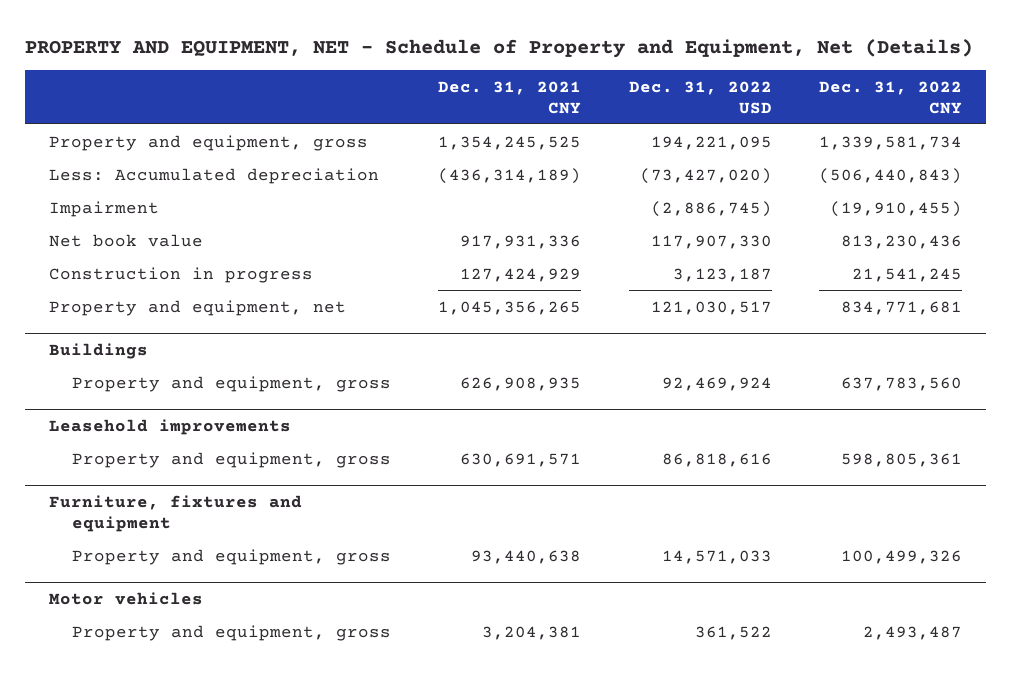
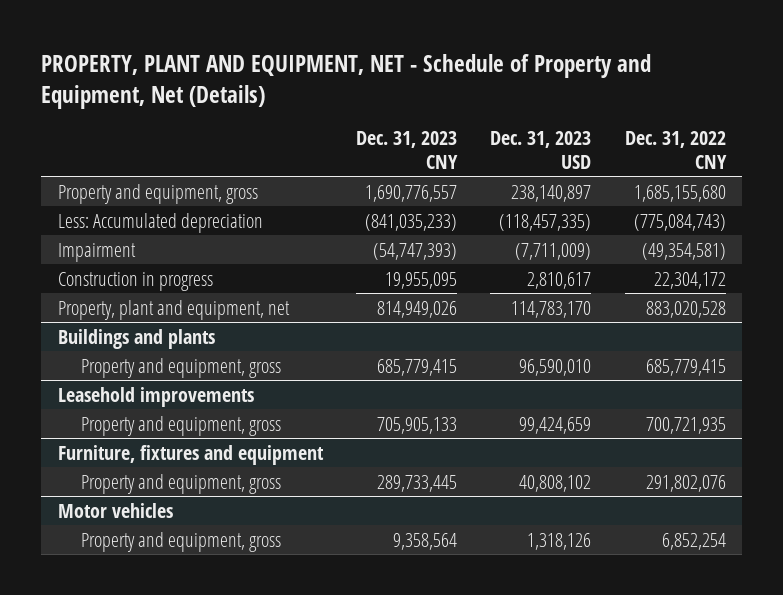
[25,38,974,58] PROPERTY AND EQUIPMENT, NET - Schedule of Property and Equipment, Net (Details) -> [41,54,652,110] PROPERTY, PLANT AND EQUIPMENT, NET - Schedule of Property and Equipment, Net (Details)
[438,80,582,114] Dec. 31, 2021 CNY -> none
[628,80,772,114] Dec. 31, 2022 USD -> none
none -> [356,131,459,169] Dec. 31, 2023 CNY
none -> [490,131,592,169] Dec. 31, 2023 USD
[48,233,203,247] Net book value -> none
[819,135,963,150] 1,339,581,734 -> [633,184,726,202] 1,685,155,680
[819,167,963,184] (506,440,843) -> [633,213,726,231] (775,084,743)
[830,200,963,217] (19,910,455) -> [641,242,726,260] (49,354,581)
[852,267,963,282] 21,541,245 -> [653,271,726,289] 22,304,172
[48,299,346,316] Property and equipment, net -> [57,299,290,320] Property, plant and equipment, net
[841,300,963,315] 834,771,681 -> [645,300,726,318] 883,020,528
[48,342,148,359] Buildings -> [57,328,215,349] Buildings and plants
[841,376,963,391] 637,783,560 -> [645,358,726,376] 685,779,415
[841,452,963,467] 598,805,361 -> [645,416,726,434] 700,721,935
[841,549,963,564] 100,499,326 -> [645,474,726,492] 291,802,076
[863,625,963,640] 2,493,487 -> [661,532,726,550] 6,852,254

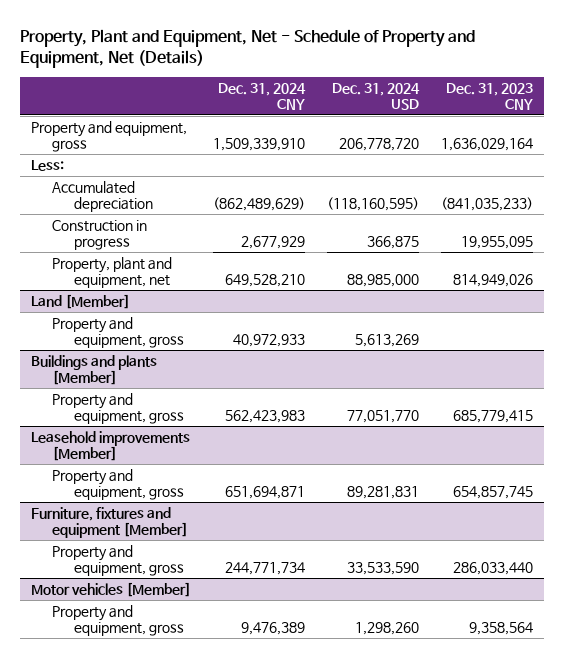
[41,54,652,110] PROPERTY, PLANT AND EQUIPMENT, NET - Schedule of Property and Equipment, Net (Details) -> [20,28,476,69] Property, Plant and Equipment, Net - Schedule of Property and Equipment, Net (Details)
[490,131,592,169] Dec. 31, 2023 USD -> none
[624,131,727,169] Dec. 31, 2022 CNY -> none
none -> [218,82,307,110] Dec. 31, 2024 CNY
none -> [331,82,420,110] Dec. 31, 2024 USD
[57,242,136,262] Impairment -> none
[365,184,458,202] 1,690,776,557 -> [440,138,533,152] 1,636,029,164
none -> [31,159,65,171] Less:
[57,212,263,233] Less: Accumulated depreciation -> [52,180,153,213] Accumulated depreciation
none -> [31,293,131,309] Land [Member]
none -> [52,316,184,349] Property and equipment, gross
[57,328,215,349] Buildings and plants -> [31,354,158,386] Buildings and plants [Member]
[57,386,254,407] Leasehold improvements -> [31,430,191,462] Leasehold improvements [Member]
[377,416,458,434] 705,905,133 -> [452,486,533,500] 654,857,745
[57,444,324,465] Furniture, fixtures and equipment -> [31,506,189,539] Furniture, fixtures and equipment [Member]
[377,474,458,492] 289,733,445 -> [452,562,533,576] 286,033,440
[57,502,173,518] Motor vehicles -> [31,581,192,597] Motor vehicles [Member]

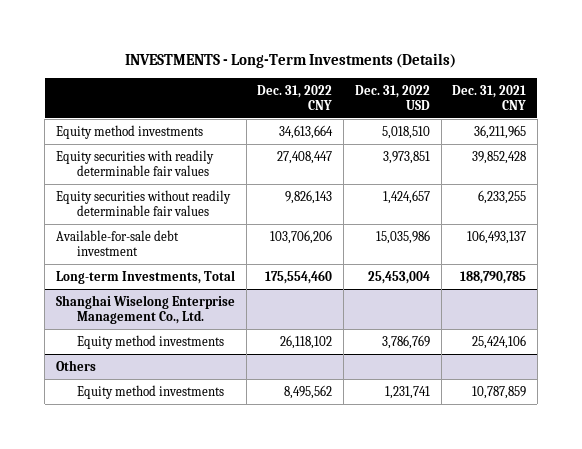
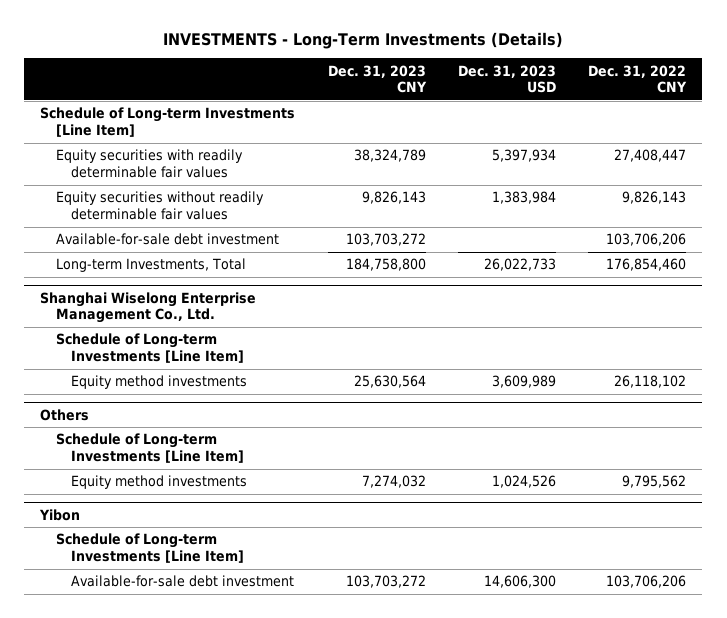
[354,84,430,111] Dec. 31, 2022 USD -> none
[452,84,527,111] Dec. 31, 2021 CNY -> none
none -> [327,64,427,94] Dec. 31, 2023 CNY
none -> [457,64,556,94] Dec. 31, 2023 USD
[56,124,204,139] Equity method investments -> none
none -> [40,107,296,137] Schedule of Long-term Investments [Line Item]
[265,269,333,284] 175,554,460 -> [606,258,687,272] 176,854,460
none -> [55,333,245,363] Schedule of Long-term Investments [Line Item]
none -> [55,433,245,463] Schedule of Long-term Investments [Line Item]
[284,384,333,399] 8,495,562 -> [622,475,687,489] 9,795,562
none -> [39,508,81,521] Yibon
none -> [55,533,245,563] Schedule of Long-term Investments [Line Item]
none -> [71,575,295,588] Available-for-sale debt investment

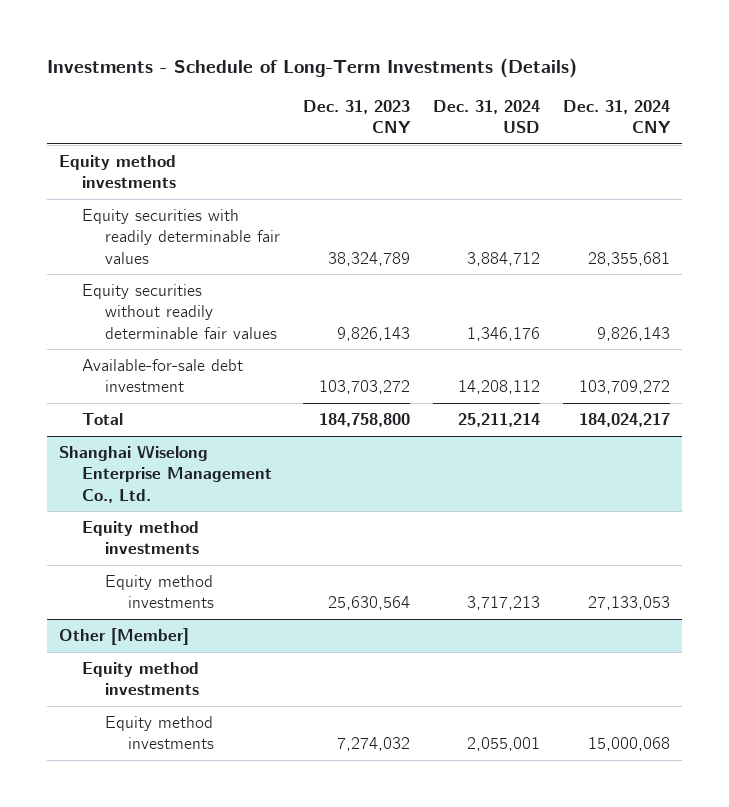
[163,32,564,50] INVESTMENTS - Long-Term Investments (Details) -> [47,57,578,78] Investments - Schedule of Long-Term Investments (Details)
[457,64,556,94] Dec. 31, 2023 USD -> none
[588,64,688,94] Dec. 31, 2022 CNY -> none
none -> [433,99,541,133] Dec. 31, 2024 USD
none -> [563,99,672,133] Dec. 31, 2024 CNY
[40,107,296,137] Schedule of Long-term Investments [Line Item] -> none
none -> [58,155,176,189] Equity method investments
[55,258,246,273] Long-term Investments, Total -> [81,413,123,426] Total
[55,333,245,363] Schedule of Long-term Investments [Line Item] -> none
none -> [81,521,199,555] Equity method investments
[55,433,245,463] Schedule of Long-term Investments [Line Item] -> none
[40,408,90,421] Others -> [58,628,189,646] Other [Member]
none -> [81,662,199,696] Equity method investments
[39,508,81,521] Yibon -> none
[55,533,245,563] Schedule of Long-term Investments [Line Item] -> none
[71,575,295,588] Available-for-sale debt investment -> none

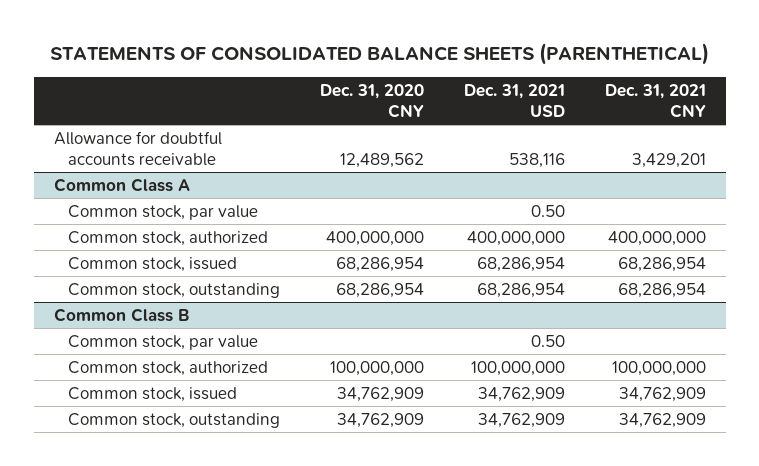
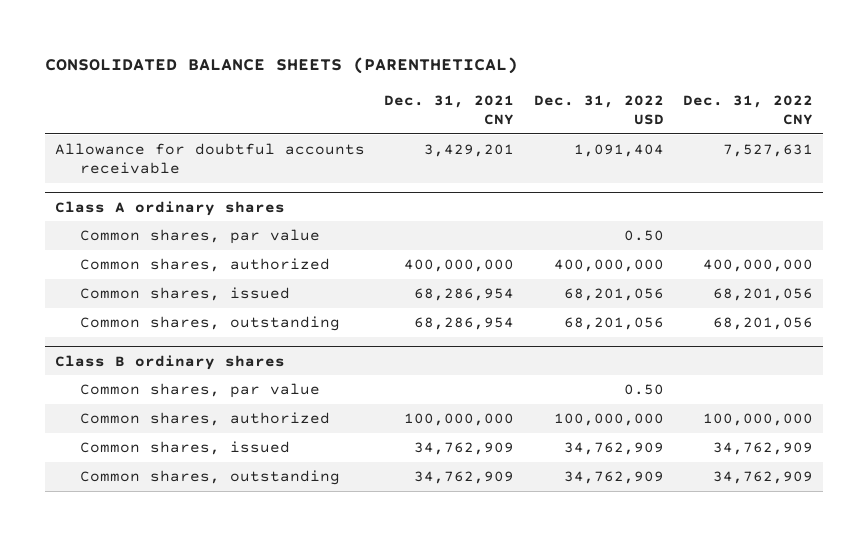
[49,43,709,66] STATEMENTS OF CONSOLIDATED BALANCE SHEETS (PARENTHETICAL) -> [44,56,518,74] CONSOLIDATED BALANCE SHEETS (PARENTHETICAL)
[320,84,425,118] Dec. 31, 2020 CNY -> none
[463,84,565,117] Dec. 31, 2021 USD -> none
none -> [533,95,664,125] Dec. 31, 2022 USD
none -> [683,95,814,125] Dec. 31, 2022 CNY
[53,178,190,193] Common Class A -> [54,200,285,216] Class A ordinary shares
[68,205,259,221] Common stock, par value -> [80,229,321,245] Common shares, par value
[68,231,269,247] Common stock, authorized -> [80,258,331,273] Common shares, authorized
[68,257,238,273] Common stock, issued -> [80,287,291,302] Common shares, issued
[68,283,281,299] Common stock, outstanding -> [80,316,341,332] Common shares, outstanding
[53,308,190,323] Common Class B -> [54,354,285,370] Class B ordinary shares
[68,335,259,351] Common stock, par value -> [80,383,321,399] Common shares, par value
[68,361,269,377] Common stock, authorized -> [80,412,331,427] Common shares, authorized
[68,387,238,403] Common stock, issued -> [80,441,291,456] Common shares, issued
[68,413,281,429] Common stock, outstanding -> [80,470,341,486] Common shares, outstanding

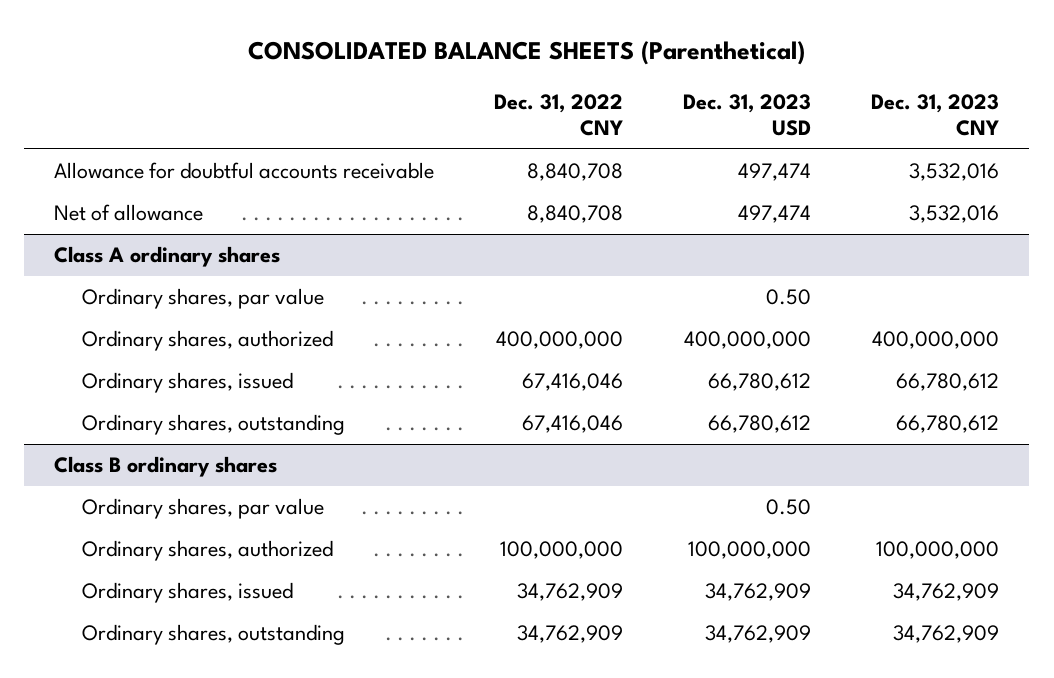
[44,56,518,74] CONSOLIDATED BALANCE SHEETS (PARENTHETICAL) -> [247,40,805,65] CONSOLIDATED BALANCE SHEETS (Parenthetical)
[384,95,515,125] Dec. 31, 2021 CNY -> none
[533,95,664,125] Dec. 31, 2022 USD -> none
none -> [683,93,812,137] Dec. 31, 2023 USD
none -> [871,93,1000,137] Dec. 31, 2023 CNY
[723,144,814,158] 7,527,631 -> [527,163,624,182] 8,840,708
none -> [54,204,204,222] Net of allowance
[80,229,321,245] Common shares, par value -> [81,288,324,310] Ordinary shares, par value
[80,258,331,273] Common shares, authorized -> [81,330,333,352] Ordinary shares, authorized
[80,287,291,302] Common shares, issued -> [81,372,293,394] Ordinary shares, issued
[713,288,814,302] 68,201,056 -> [522,373,624,392] 67,416,046
[80,316,341,332] Common shares, outstanding -> [81,414,345,436] Ordinary shares, outstanding
[713,317,814,331] 68,201,056 -> [522,415,624,434] 67,416,046
[80,383,321,399] Common shares, par value -> [81,498,324,520] Ordinary shares, par value
[80,412,331,427] Common shares, authorized -> [81,540,333,562] Ordinary shares, authorized
[80,441,291,456] Common shares, issued -> [81,582,293,604] Ordinary shares, issued
[80,470,341,486] Common shares, outstanding -> [81,624,345,646] Ordinary shares, outstanding

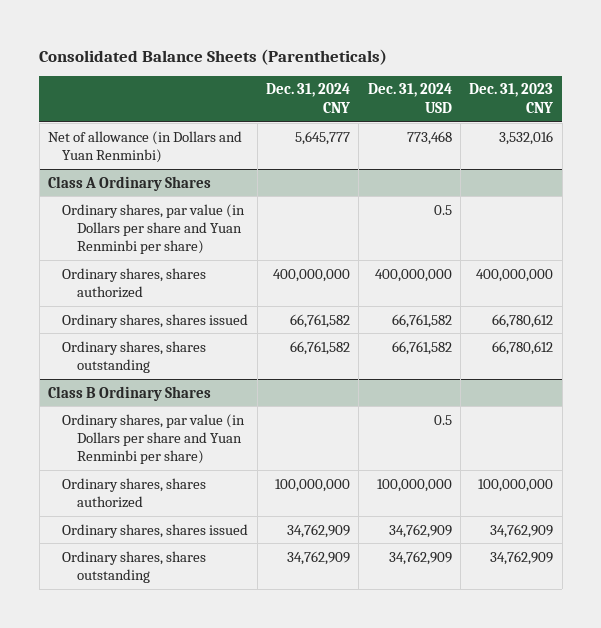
[247,40,805,65] CONSOLIDATED BALANCE SHEETS (Parenthetical) -> [39,48,388,65] Consolidated Balance Sheets (Parentheticals)
[494,93,624,137] Dec. 31, 2022 CNY -> none
[683,93,812,137] Dec. 31, 2023 USD -> none
none -> [265,83,350,113] Dec. 31, 2024 CNY
none -> [367,83,452,113] Dec. 31, 2024 USD
[54,162,435,180] Allowance for doubtful accounts receivable -> none
[54,204,204,222] Net of allowance -> [48,130,243,163] Net of allowance (in Dollars and Yuan Renminbi)
[54,246,281,268] Class A ordinary shares -> [48,175,212,191] Class A Ordinary Shares
[81,288,324,310] Ordinary shares, par value -> [62,203,246,255] Ordinary shares, par value (in Dollars per share and Yuan Renminbi per share)
[81,330,333,352] Ordinary shares, authorized -> [62,267,207,298] Ordinary shares, shares authorized
[81,372,293,394] Ordinary shares, issued -> [62,313,249,328] Ordinary shares, shares issued
[81,414,345,436] Ordinary shares, outstanding -> [62,340,207,373] Ordinary shares, shares outstanding
[54,456,278,478] Class B ordinary shares -> [48,385,212,401] Class B Ordinary Shares
[81,498,324,520] Ordinary shares, par value -> [62,413,246,465] Ordinary shares, par value (in Dollars per share and Yuan Renminbi per share)
[81,540,333,562] Ordinary shares, authorized -> [62,477,207,508] Ordinary shares, shares authorized
[81,582,293,604] Ordinary shares, issued -> [62,523,249,538] Ordinary shares, shares issued
[81,624,345,646] Ordinary shares, outstanding -> [62,550,207,583] Ordinary shares, shares outstanding

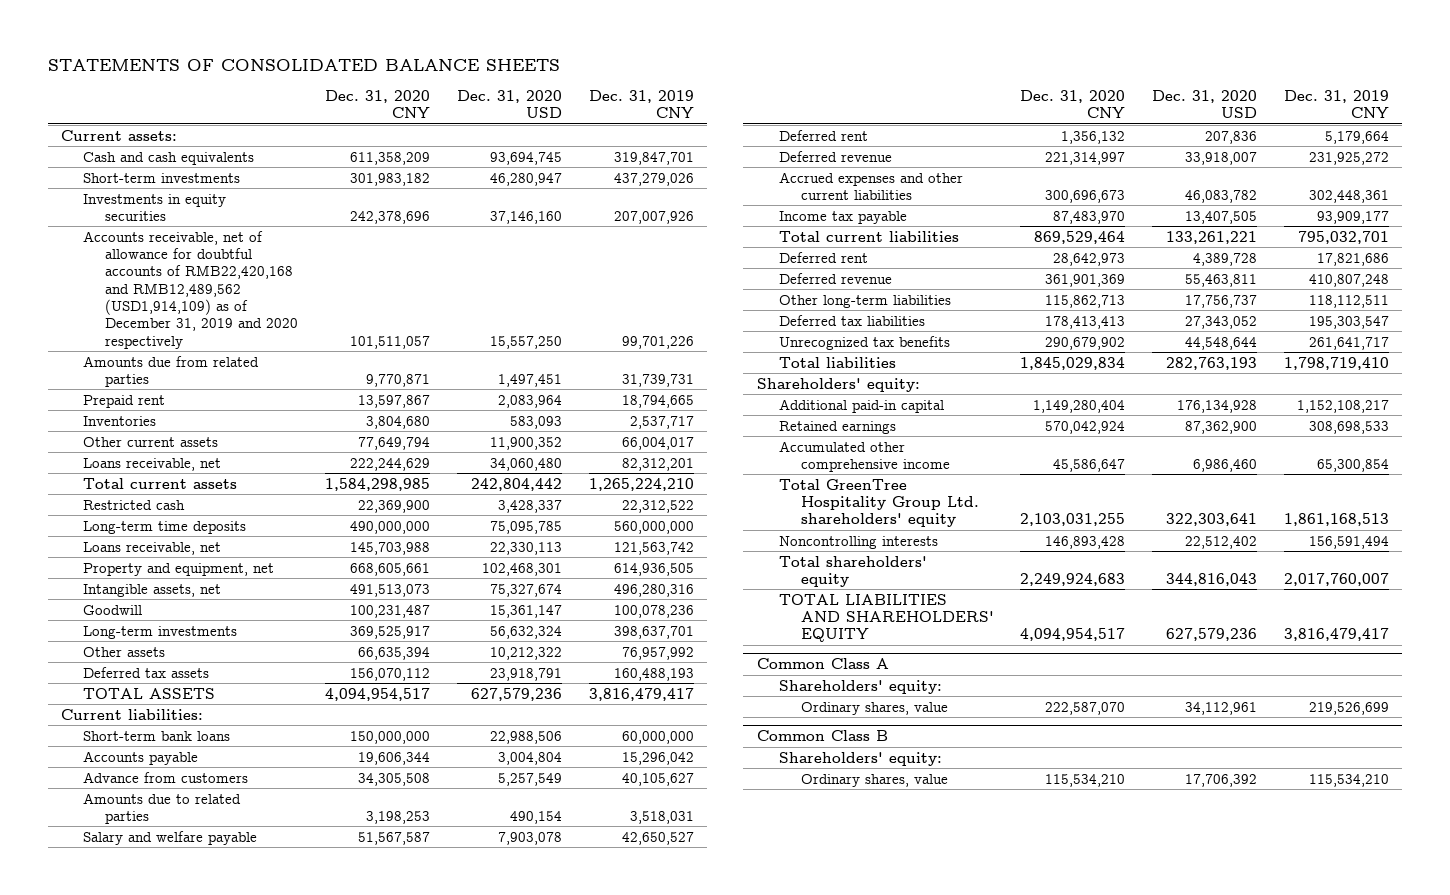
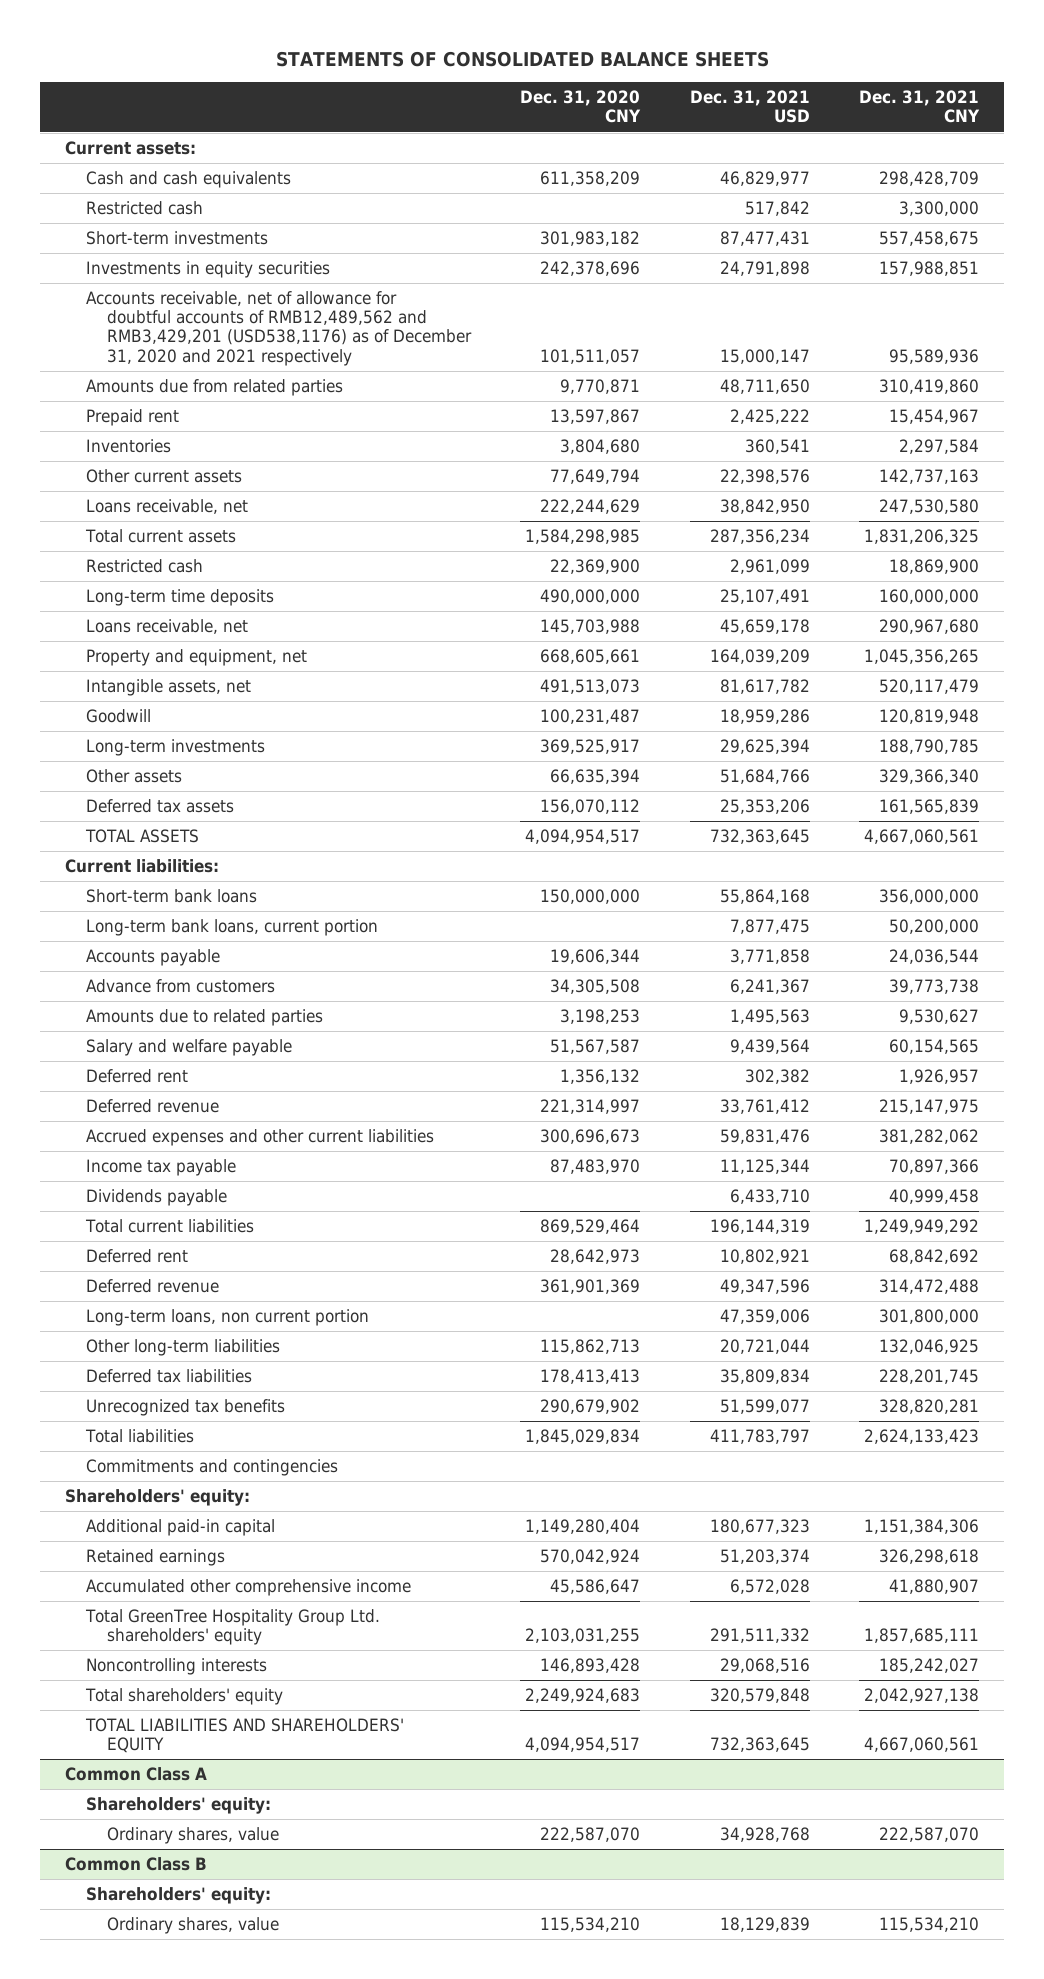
[456,89,562,119] Dec. 31, 2020 USD -> none
[588,89,694,119] Dec. 31, 2019 CNY -> none
none -> [689,90,810,124] Dec. 31, 2021 USD
none -> [858,90,980,124] Dec. 31, 2021 CNY
none -> [85,201,203,216] Restricted cash
[83,230,299,349] Accounts receivable, net of allowance for doubtful accounts of RMB22,420,168 and RMB12,489,562 (USD1,914,109) as of December 31, 2019 and 2020 respectively -> [85,291,472,366] Accounts receivable, net of allowance for doubtful accounts of RMB12,489,562 and RMB3,429,201 (USD538,1176) as of December 31, 2020 and 2021 respectively
none -> [85,919,378,937] Long-term bank loans, current portion
none -> [85,1189,227,1207] Dividends payable
none -> [85,1309,369,1327] Long-term loans, non current portion
none -> [85,1459,338,1477] Commitments and contingencies

